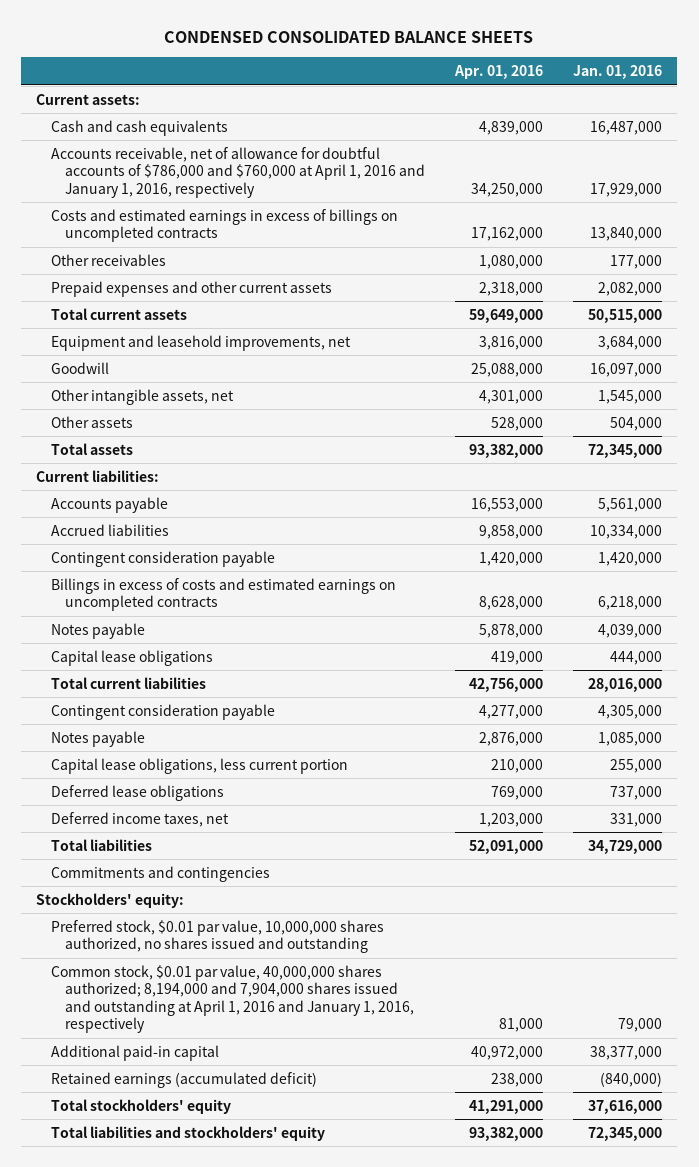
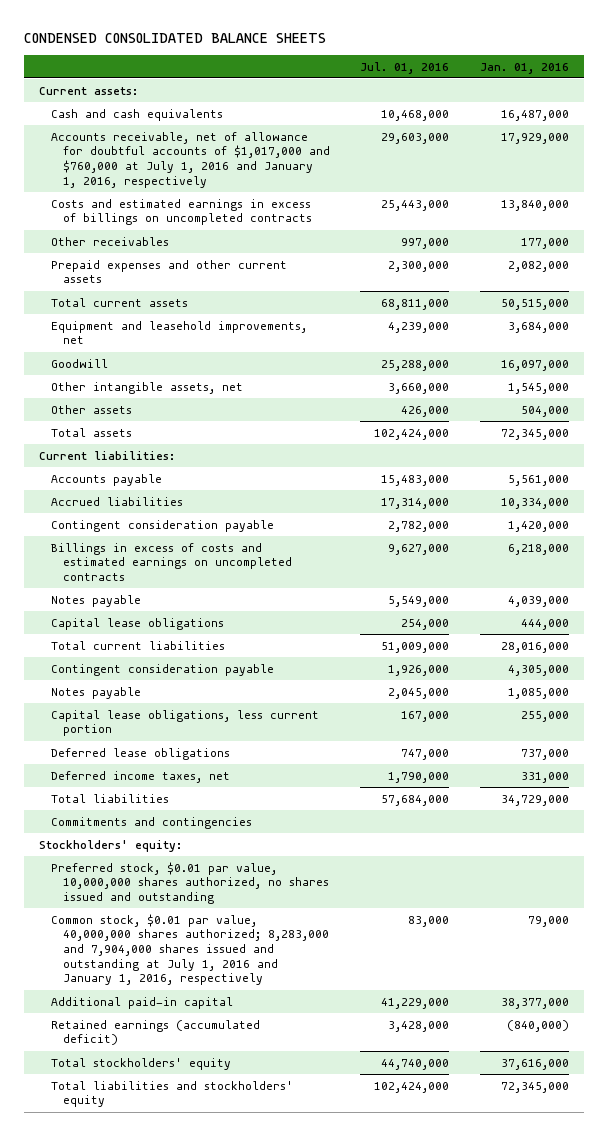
[453,65,543,80] Apr. 01, 2016 -> none
none -> [360,61,450,74] Jul. 01, 2016
[50,146,425,198] Accounts receivable, net of allowance for doubtful accounts of $786,000 and $760,000 at April 1, 2016 and January 1, 2016, respectively -> [51,131,330,188] Accounts receivable, net of allowance for doubtful accounts of $1,017,000 and $760,000 at July 1, 2016 and January 1, 2016, respectively
[50,964,414,1034] Common stock, $0.01 par value, 40,000,000 shares authorized; 8,194,000 and 7,904,000 shares issued and outstanding at April 1, 2016 and January 1, 2016, respectively -> [51,913,329,986] Common stock, $0.01 par value, 40,000,000 shares authorized; 8,283,000 and 7,904,000 shares issued and outstanding at July 1, 2016 and January 1, 2016, respectively

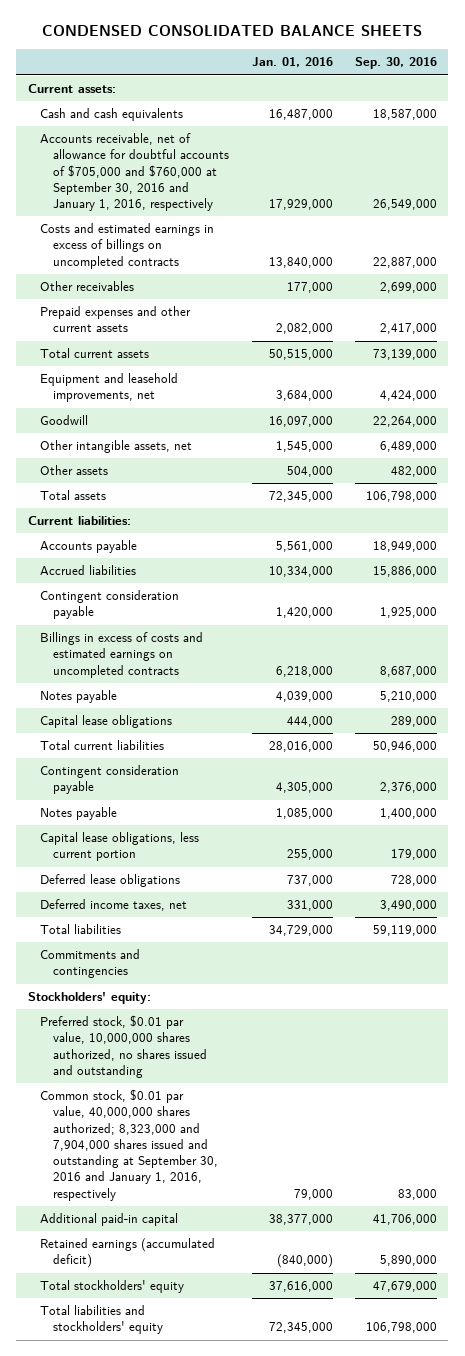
[360,61,450,74] Jul. 01, 2016 -> none
none -> [354,57,437,70] Sep. 30, 2016
[51,131,330,188] Accounts receivable, net of allowance for doubtful accounts of $1,017,000 and $760,000 at July 1, 2016 and January 1, 2016, respectively -> [40,133,230,212] Accounts receivable, net of allowance for doubtful accounts of $705,000 and $760,000 at September 30, 2016 and January 1, 2016, respectively
[51,913,329,986] Common stock, $0.01 par value, 40,000,000 shares authorized; 8,283,000 and 7,904,000 shares issued and outstanding at July 1, 2016 and January 1, 2016, respectively -> [40,1089,219,1201] Common stock, $0.01 par value, 40,000,000 shares authorized; 8,323,000 and 7,904,000 shares issued and outstanding at September 30, 2016 and January 1, 2016, respectively

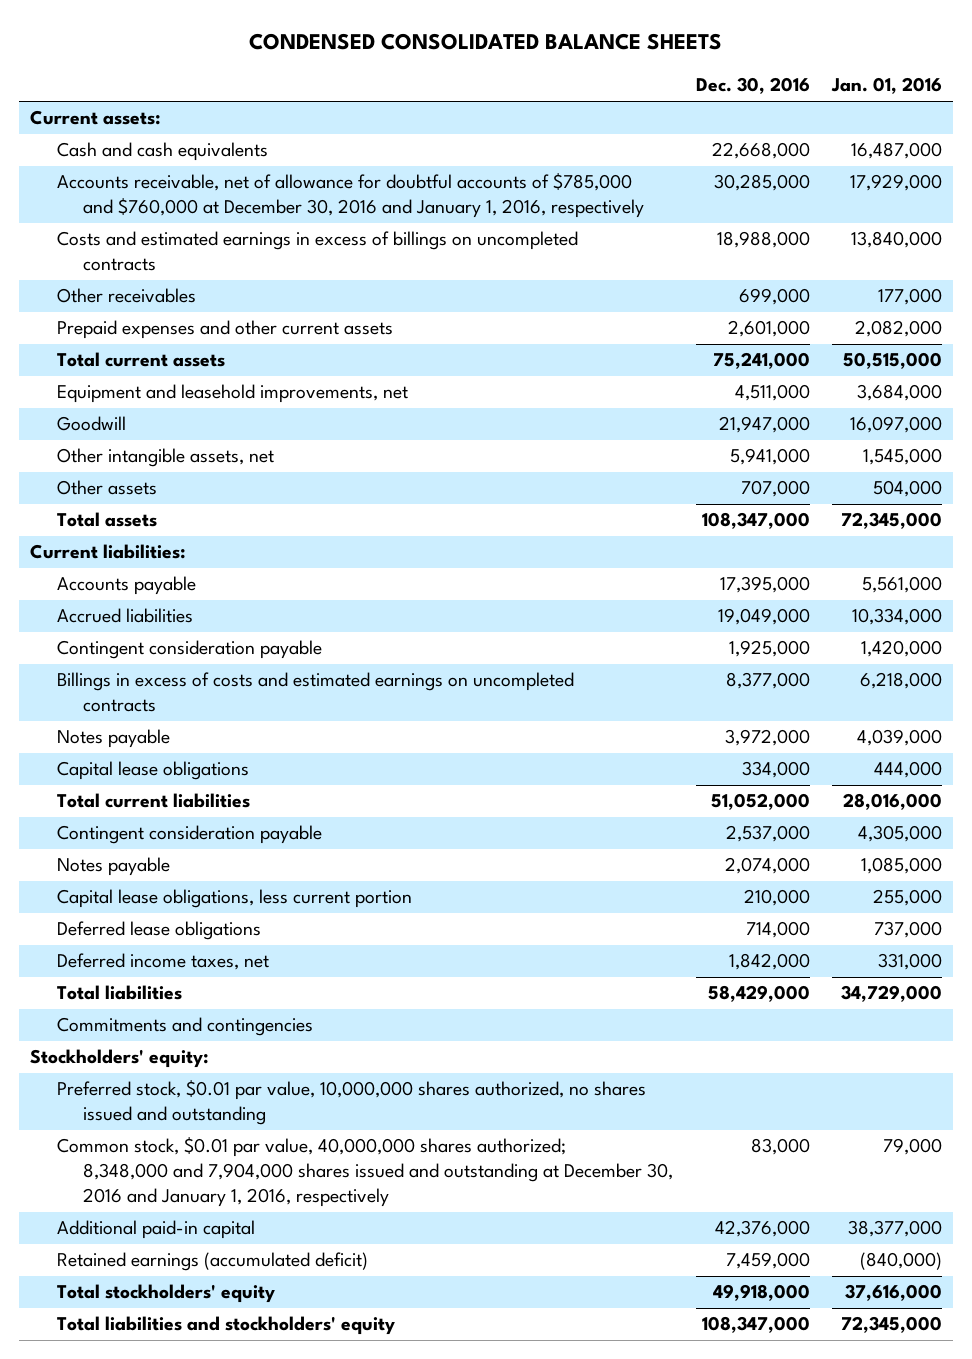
[354,57,437,70] Sep. 30, 2016 -> none
none -> [695,77,810,95] Dec. 30, 2016
[40,133,230,212] Accounts receivable, net of allowance for doubtful accounts of $705,000 and $760,000 at September 30, 2016 and January 1, 2016, respectively -> [56,173,645,219] Accounts receivable, net of allowance for doubtful accounts of $785,000 and $760,000 at December 30, 2016 and January 1, 2016, respectively
[40,1089,219,1201] Common stock, $0.01 par value, 40,000,000 shares authorized; 8,323,000 and 7,904,000 shares issued and outstanding at September 30, 2016 and January 1, 2016, respectively -> [56,1137,674,1208] Common stock, $0.01 par value, 40,000,000 shares authorized; 8,348,000 and 7,904,000 shares issued and outstanding at December 30, 2016 and January 1, 2016, respectively

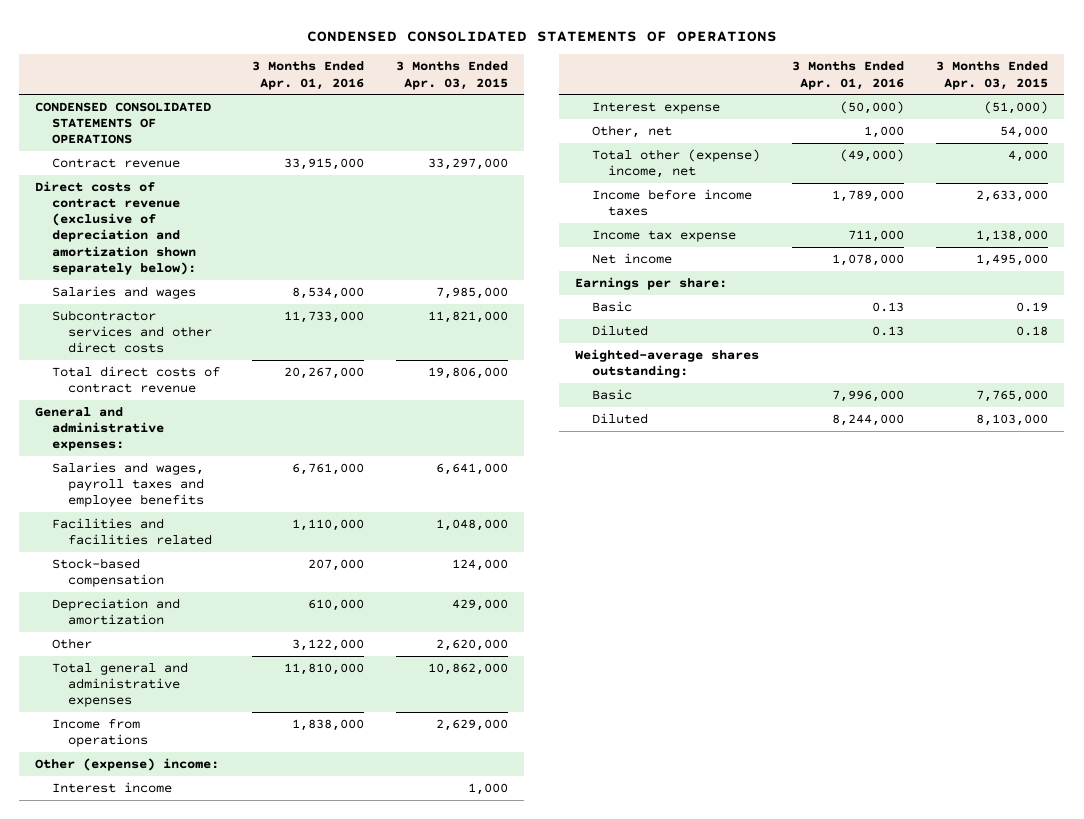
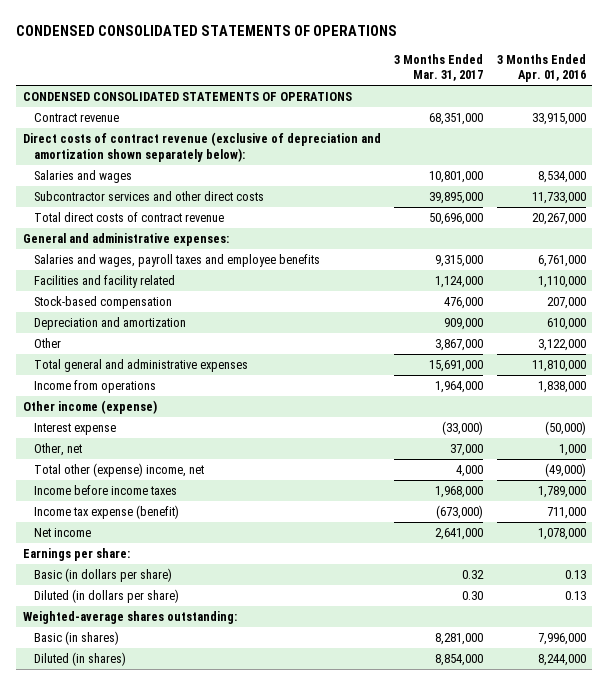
[396,61,509,90] 3 Months Ended Apr. 03, 2015 -> none
none -> [394,53,484,82] 3 Months Ended Mar. 31, 2017
[51,518,213,546] Facilities and facilities related -> [33,275,175,289] Facilities and facility related
[51,782,172,794] Interest income -> none
[35,758,220,772] Other (expense) income: -> [22,400,157,415] Other income (expense)
[591,230,736,243] Income tax expense -> [33,505,179,520] Income tax expense (benefit)
[591,301,632,313] Basic -> [33,568,172,583] Basic (in dollars per share)
[591,325,648,337] Diluted -> [33,589,179,604] Diluted (in dollars per share)
[591,389,632,401] Basic -> [33,631,119,646] Basic (in shares)
[591,413,648,425] Diluted -> [33,652,126,667] Diluted (in shares)

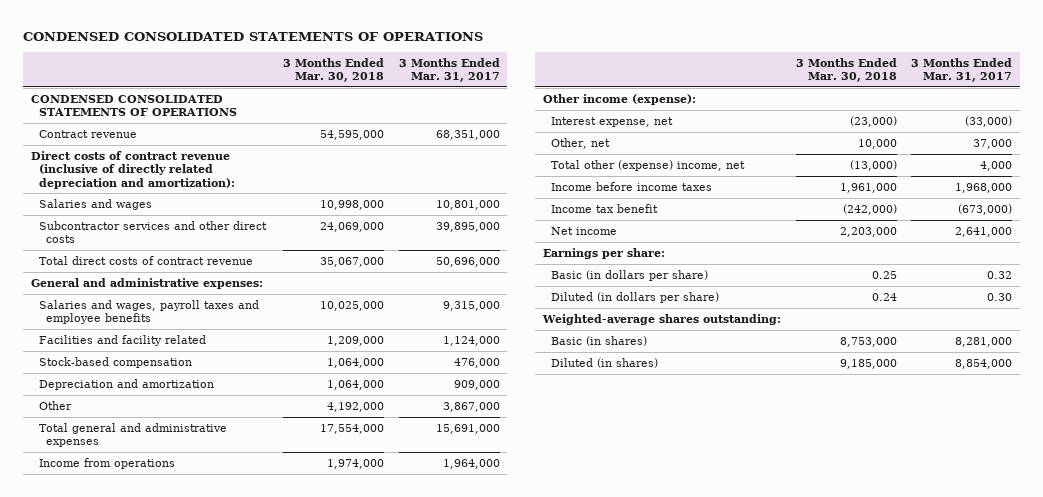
[496,53,586,83] 3 Months Ended Apr. 01, 2016 -> none
none -> [283,57,385,83] 3 Months Ended Mar. 30, 2018
[22,132,381,162] Direct costs of contract revenue (exclusive of depreciation and amortization shown separately below): -> [30,150,235,189] Direct costs of contract revenue (inclusive of directly related depreciation and amortization):
[22,400,157,415] Other income (expense) -> [542,93,696,105] Other income (expense):
[33,423,116,436] Interest expense -> [550,116,673,127] Interest expense, net
[33,505,179,520] Income tax expense (benefit) -> [550,203,658,213] Income tax benefit

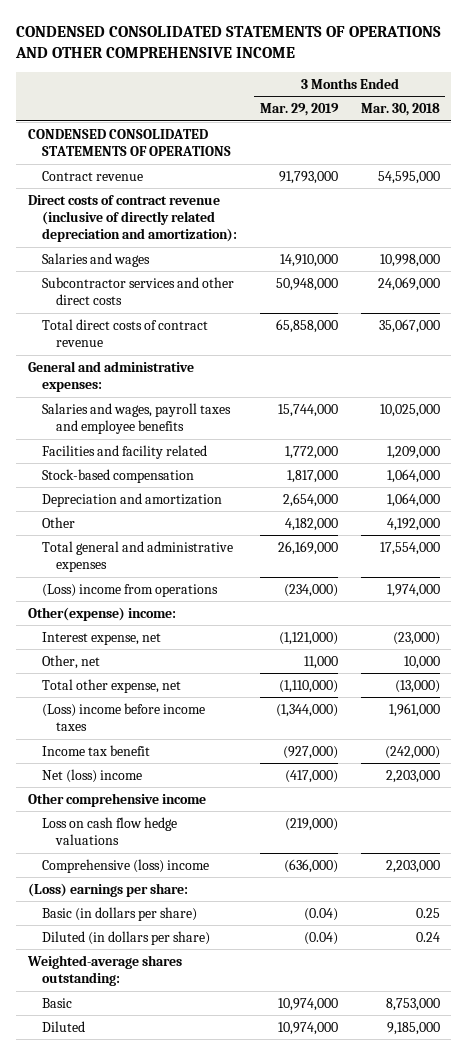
[23,31,484,41] CONDENSED CONSOLIDATED STATEMENTS OF OPERATIONS -> [15,26,442,59] CONDENSED CONSOLIDATED STATEMENTS OF OPERATIONS AND OTHER COMPREHENSIVE INCOME
[399,57,501,83] 3 Months Ended Mar. 31, 2017 -> none
none -> [259,103,339,117] Mar. 29, 2019
[38,457,175,469] Income from operations -> [41,583,218,597] (Loss) income from operations
[542,93,696,105] Other income (expense): -> [27,606,176,621] Other(expense) income:
[550,159,745,171] Total other (expense) income, net -> [41,678,181,693] Total other expense, net
[550,181,712,191] Income before income taxes -> [41,702,205,732] (Loss) income before income taxes
[550,226,617,235] Net income -> [41,768,142,783] Net (loss) income
none -> [27,792,206,807] Other comprehensive income
none -> [41,816,177,846] Loss on cash flow hedge valuations
none -> [41,858,209,873] Comprehensive (loss) income
[542,247,665,259] Earnings per share: -> [27,882,188,897] (Loss) earnings per share:
[550,335,647,346] Basic (in shares) -> [41,997,72,1008] Basic
[550,357,658,368] Diluted (in shares) -> [41,1020,85,1032] Diluted

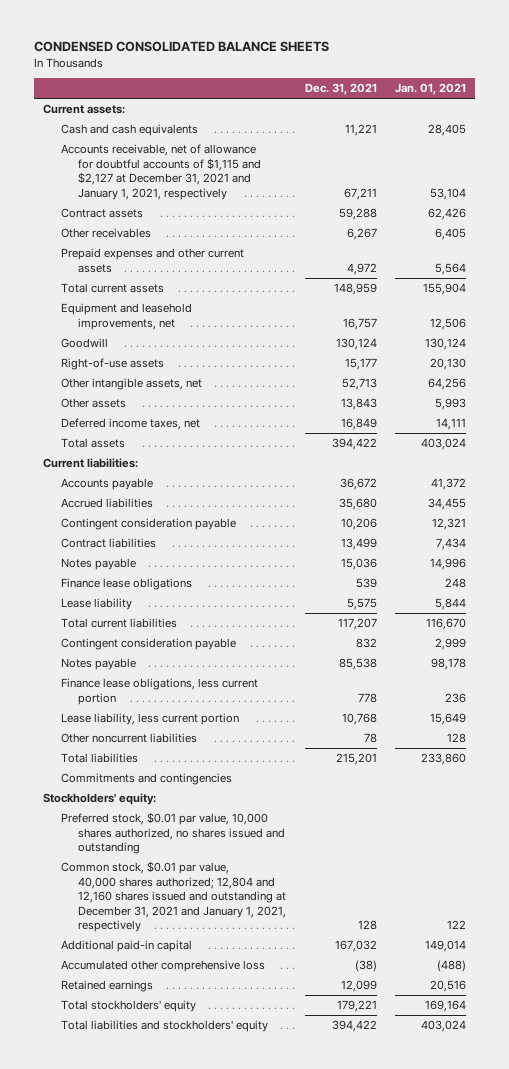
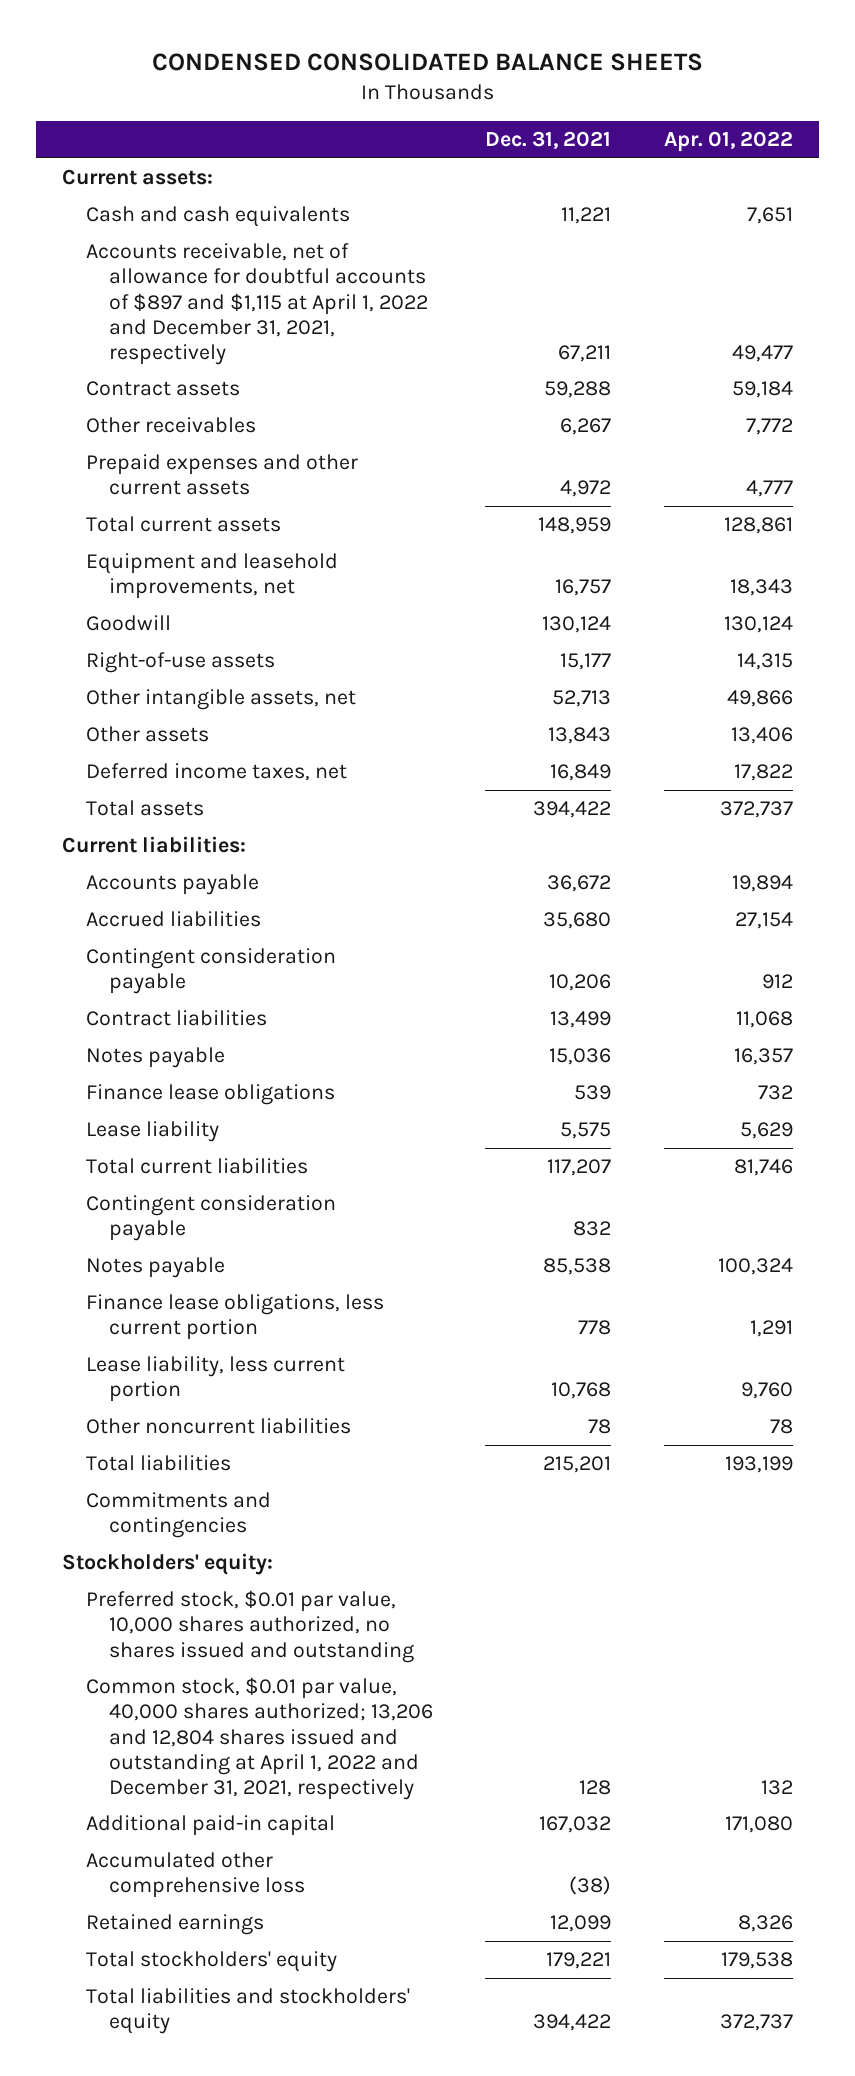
[395,83,467,96] Jan. 01, 2021 -> none
none -> [663,131,793,153] Apr. 01, 2022
[60,144,262,200] Accounts receivable, net of allowance for doubtful accounts of $1,115 and $2,127 at December 31, 2021 and January 1, 2021, respectively -> [85,243,428,365] Accounts receivable, net of allowance for doubtful accounts of $897 and $1,115 at April 1, 2022 and December 31, 2021, respectively
[60,861,287,933] Common stock, $0.01 par value, 40,000 shares authorized; 12,804 and 12,160 shares issued and outstanding at December 31, 2021 and January 1, 2021, respectively -> [85,1677,433,1800] Common stock, $0.01 par value, 40,000 shares authorized; 13,206 and 12,804 shares issued and outstanding at April 1, 2022 and December 31, 2021, respectively

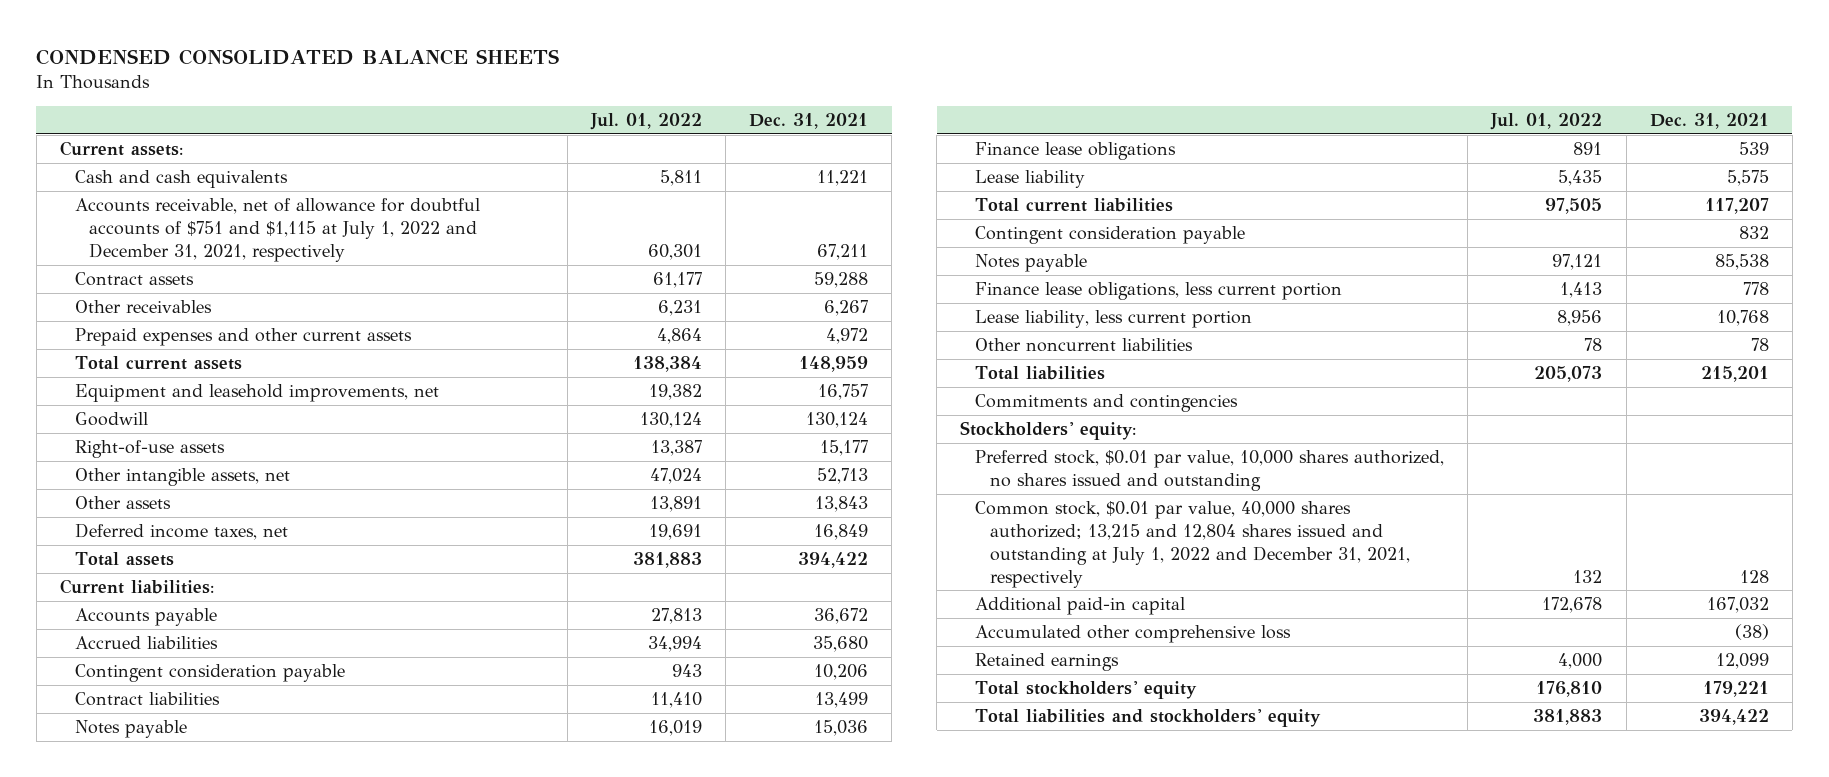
[663,131,793,153] Apr. 01, 2022 -> none
none -> [589,113,702,131] Jul. 01, 2022
[85,243,428,365] Accounts receivable, net of allowance for doubtful accounts of $897 and $1,115 at April 1, 2022 and December 31, 2021, respectively -> [74,198,480,262] Accounts receivable, net of allowance for doubtful accounts of $751 and $1,115 at July 1, 2022 and December 31, 2021, respectively
[85,1677,433,1800] Common stock, $0.01 par value, 40,000 shares authorized; 13,206 and 12,804 shares issued and outstanding at April 1, 2022 and December 31, 2021, respectively -> [974,501,1410,588] Common stock, $0.01 par value, 40,000 shares authorized; 13,215 and 12,804 shares issued and outstanding at July 1, 2022 and December 31, 2021, respectively

